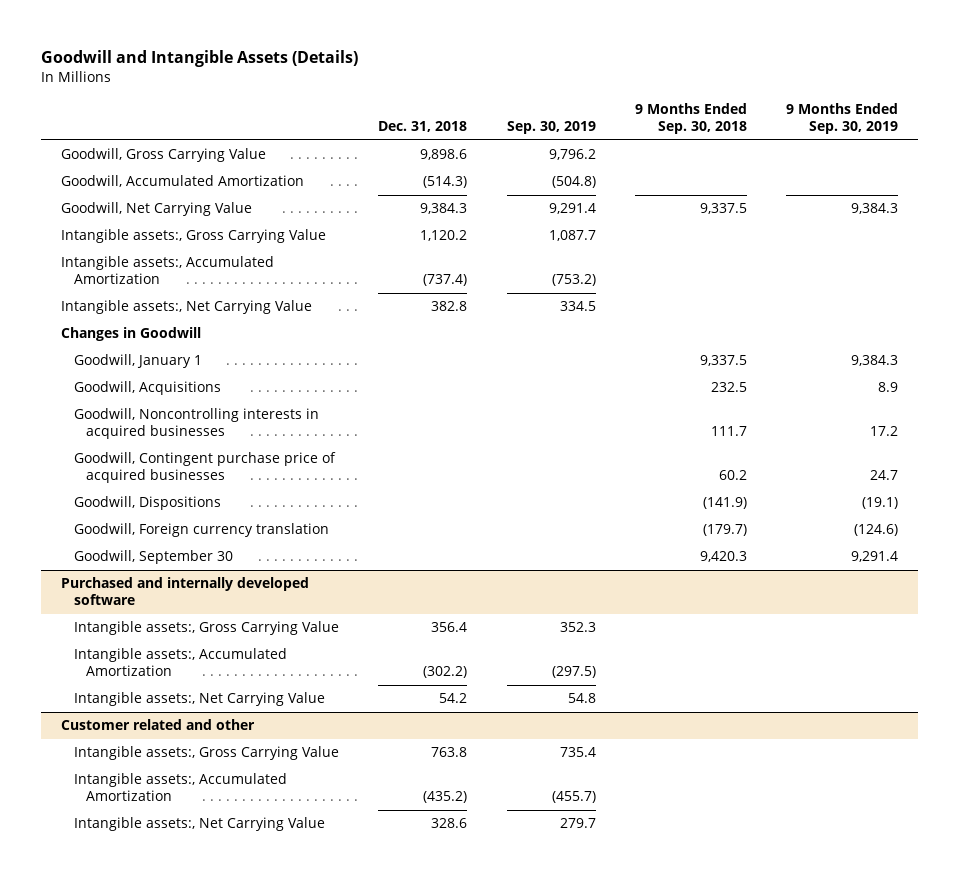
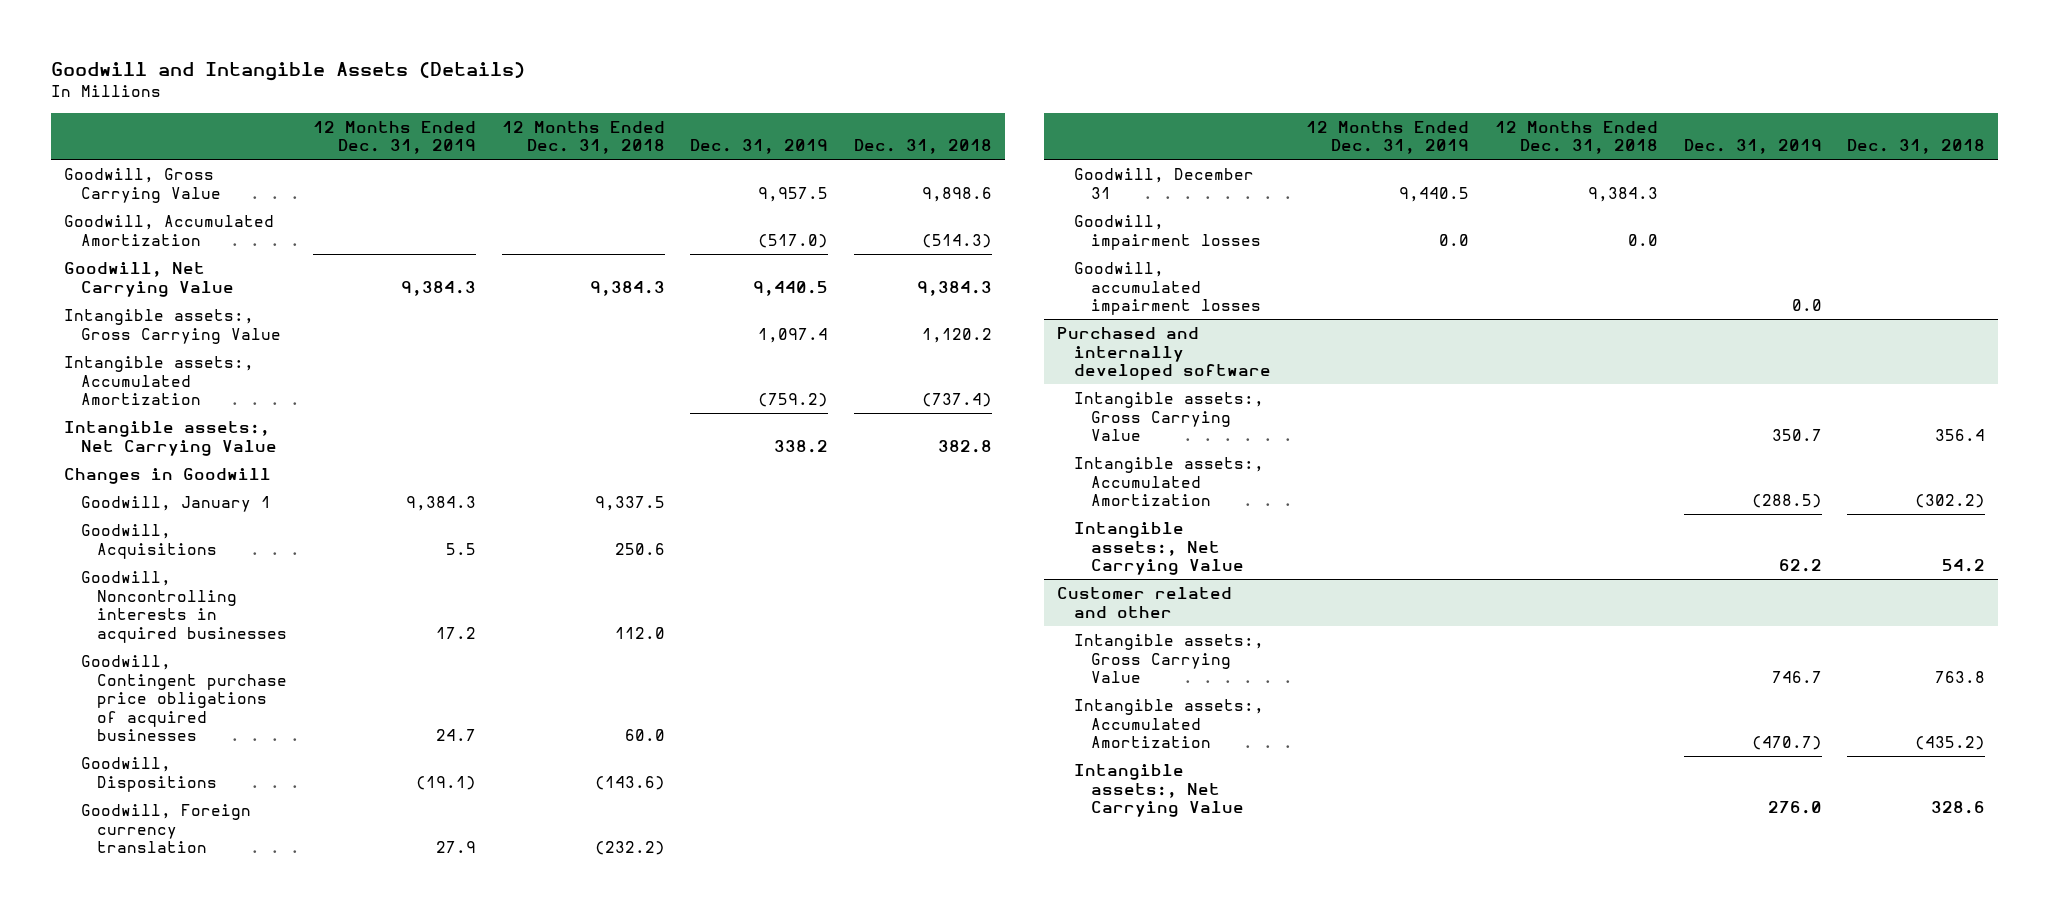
[506,121,596,135] Sep. 30, 2019 -> none
[634,103,747,135] 9 Months Ended Sep. 30, 2018 -> none
[786,103,899,135] 9 Months Ended Sep. 30, 2019 -> none
none -> [313,120,477,155] 12 Months Ended Dec. 31, 2019
none -> [501,120,665,155] 12 Months Ended Dec. 31, 2018
none -> [690,139,829,155] Dec. 31, 2019
[73,452,336,484] Goodwill, Contingent purchase price of acquired businesses -> [80,655,288,742] Goodwill, Contingent purchase price obligations of acquired businesses
[73,550,233,565] Goodwill, September 30 -> [1073,168,1254,199] Goodwill, December 31
none -> [1073,215,1261,250] Goodwill, impairment losses
none -> [1073,262,1261,316] Goodwill, accumulated impairment losses

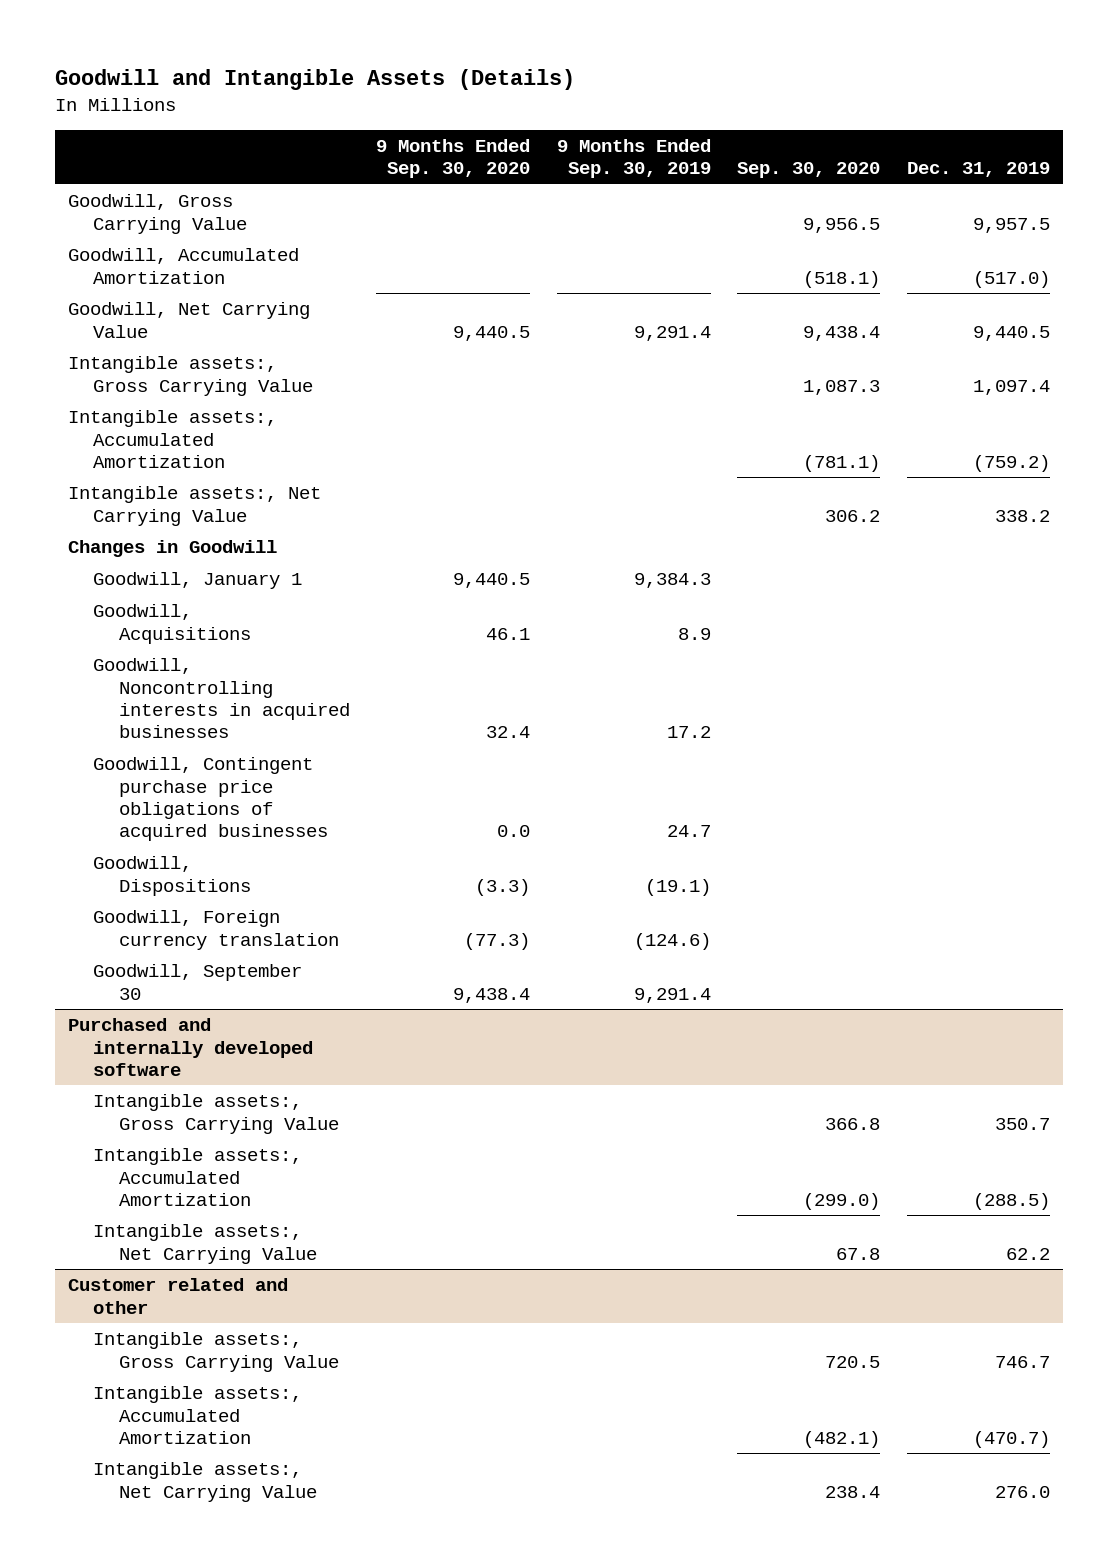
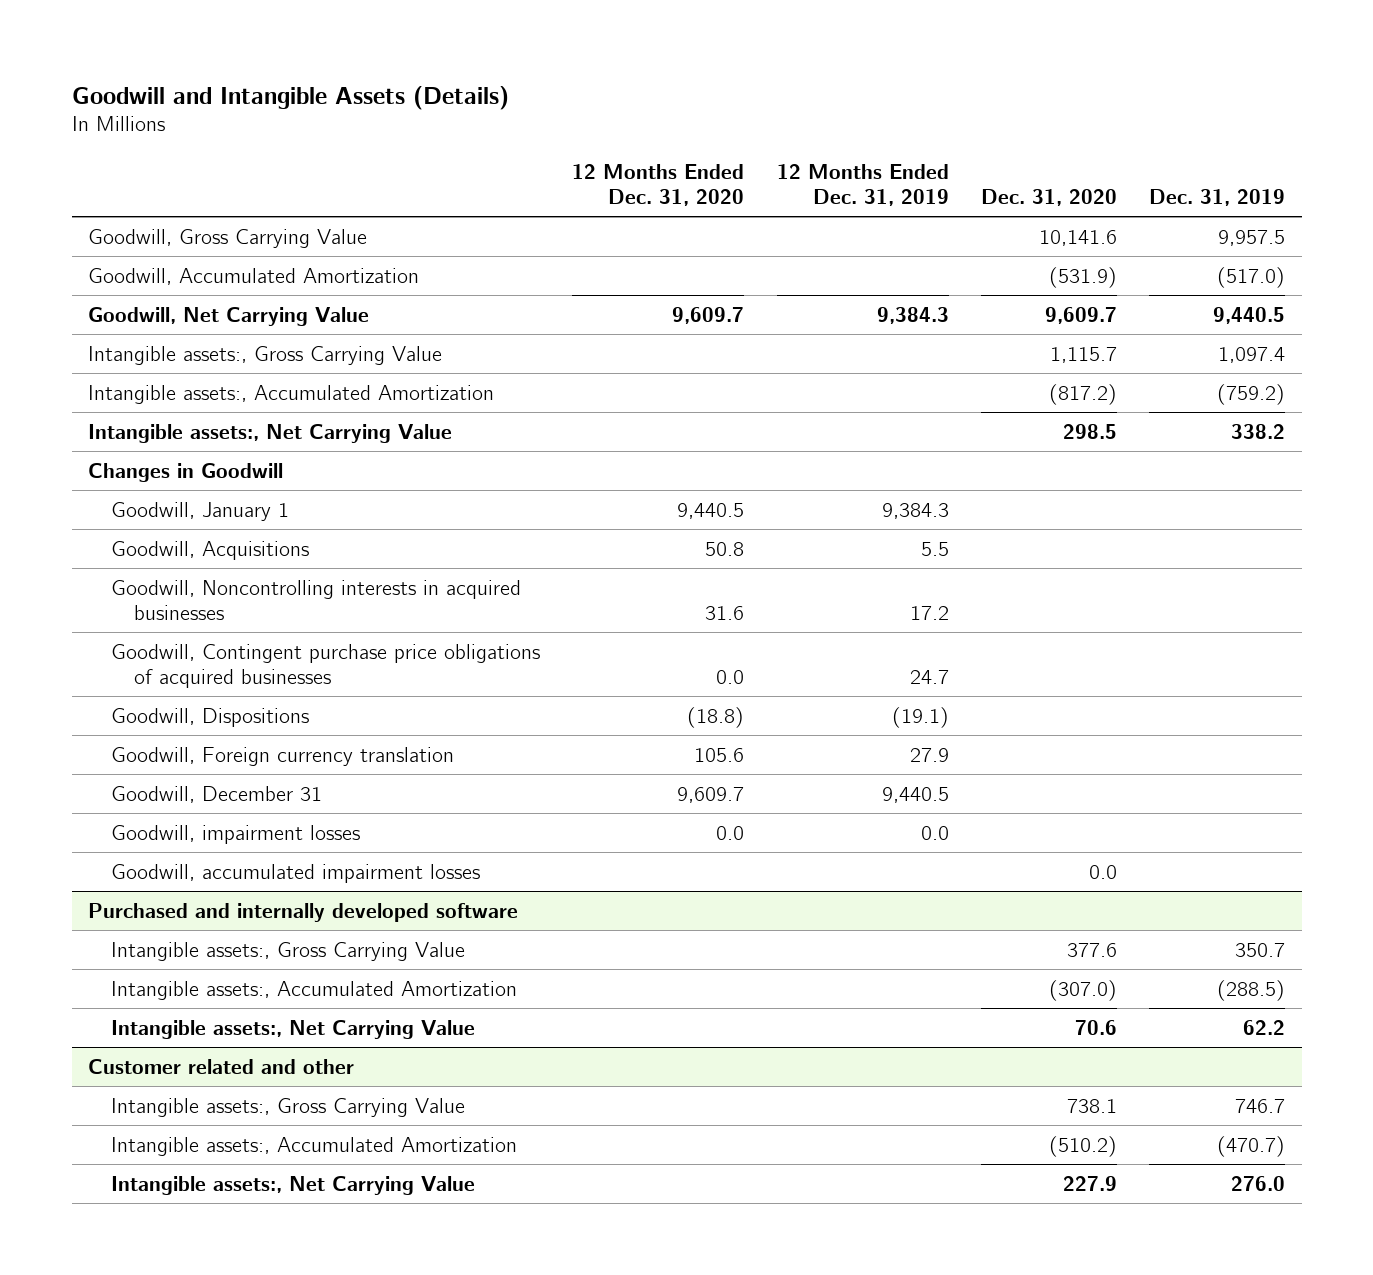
[376,138,531,179] 9 Months Ended Sep. 30, 2020 -> none
[556,138,711,179] 9 Months Ended Sep. 30, 2019 -> none
[737,162,881,179] Sep. 30, 2020 -> none
none -> [572,163,745,207] 12 Months Ended Dec. 31, 2020
none -> [776,163,949,207] 12 Months Ended Dec. 31, 2019
none -> [981,189,1118,207] Dec. 31, 2020
[93,964,303,1000] Goodwill, September 30 -> [110,785,322,803] Goodwill, December 31
none -> [110,824,360,844] Goodwill, impairment losses
none -> [110,863,480,883] Goodwill, accumulated impairment losses

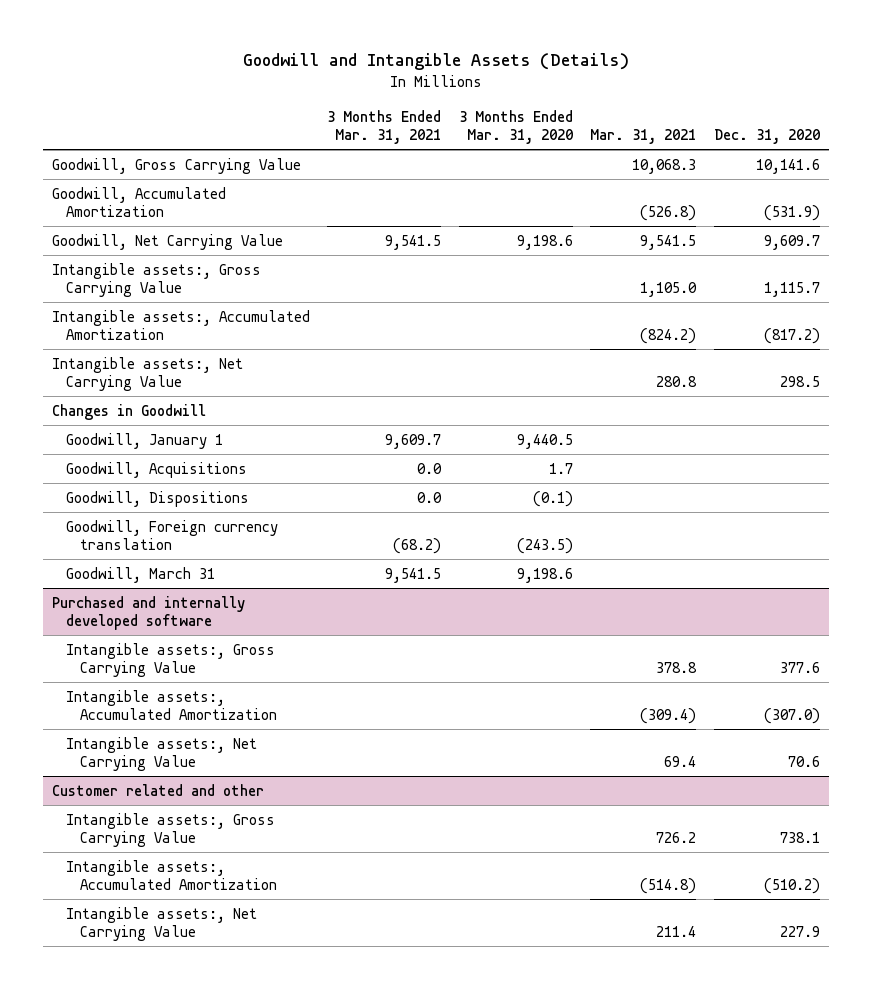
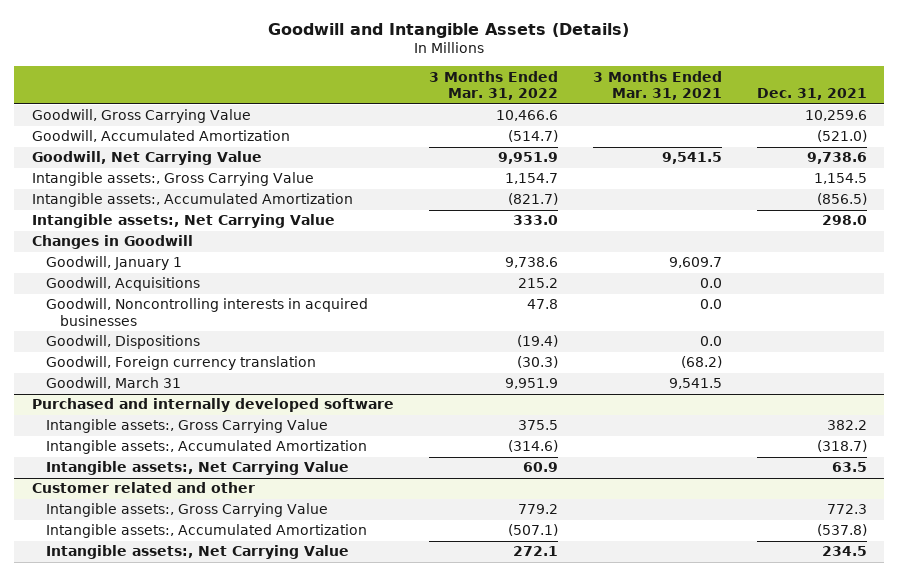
[458,109,573,144] 3 Months Ended Mar. 31, 2020 -> none
[590,128,697,144] Mar. 31, 2021 -> none
[713,128,820,144] Dec. 31, 2020 -> none
none -> [428,70,558,101] 3 Months Ended Mar. 31, 2022
none -> [756,88,867,101] Dec. 31, 2021
none -> [45,298,368,326] Goodwill, Noncontrolling interests in acquired businesses

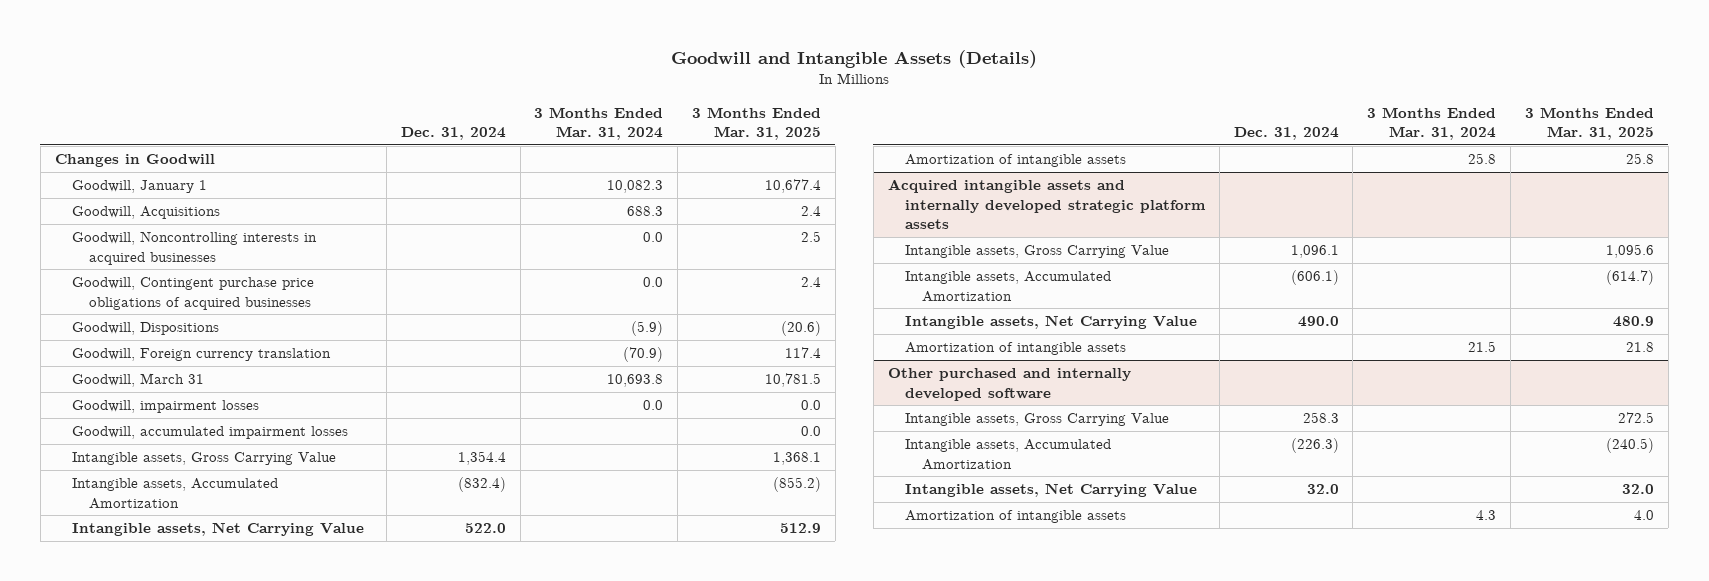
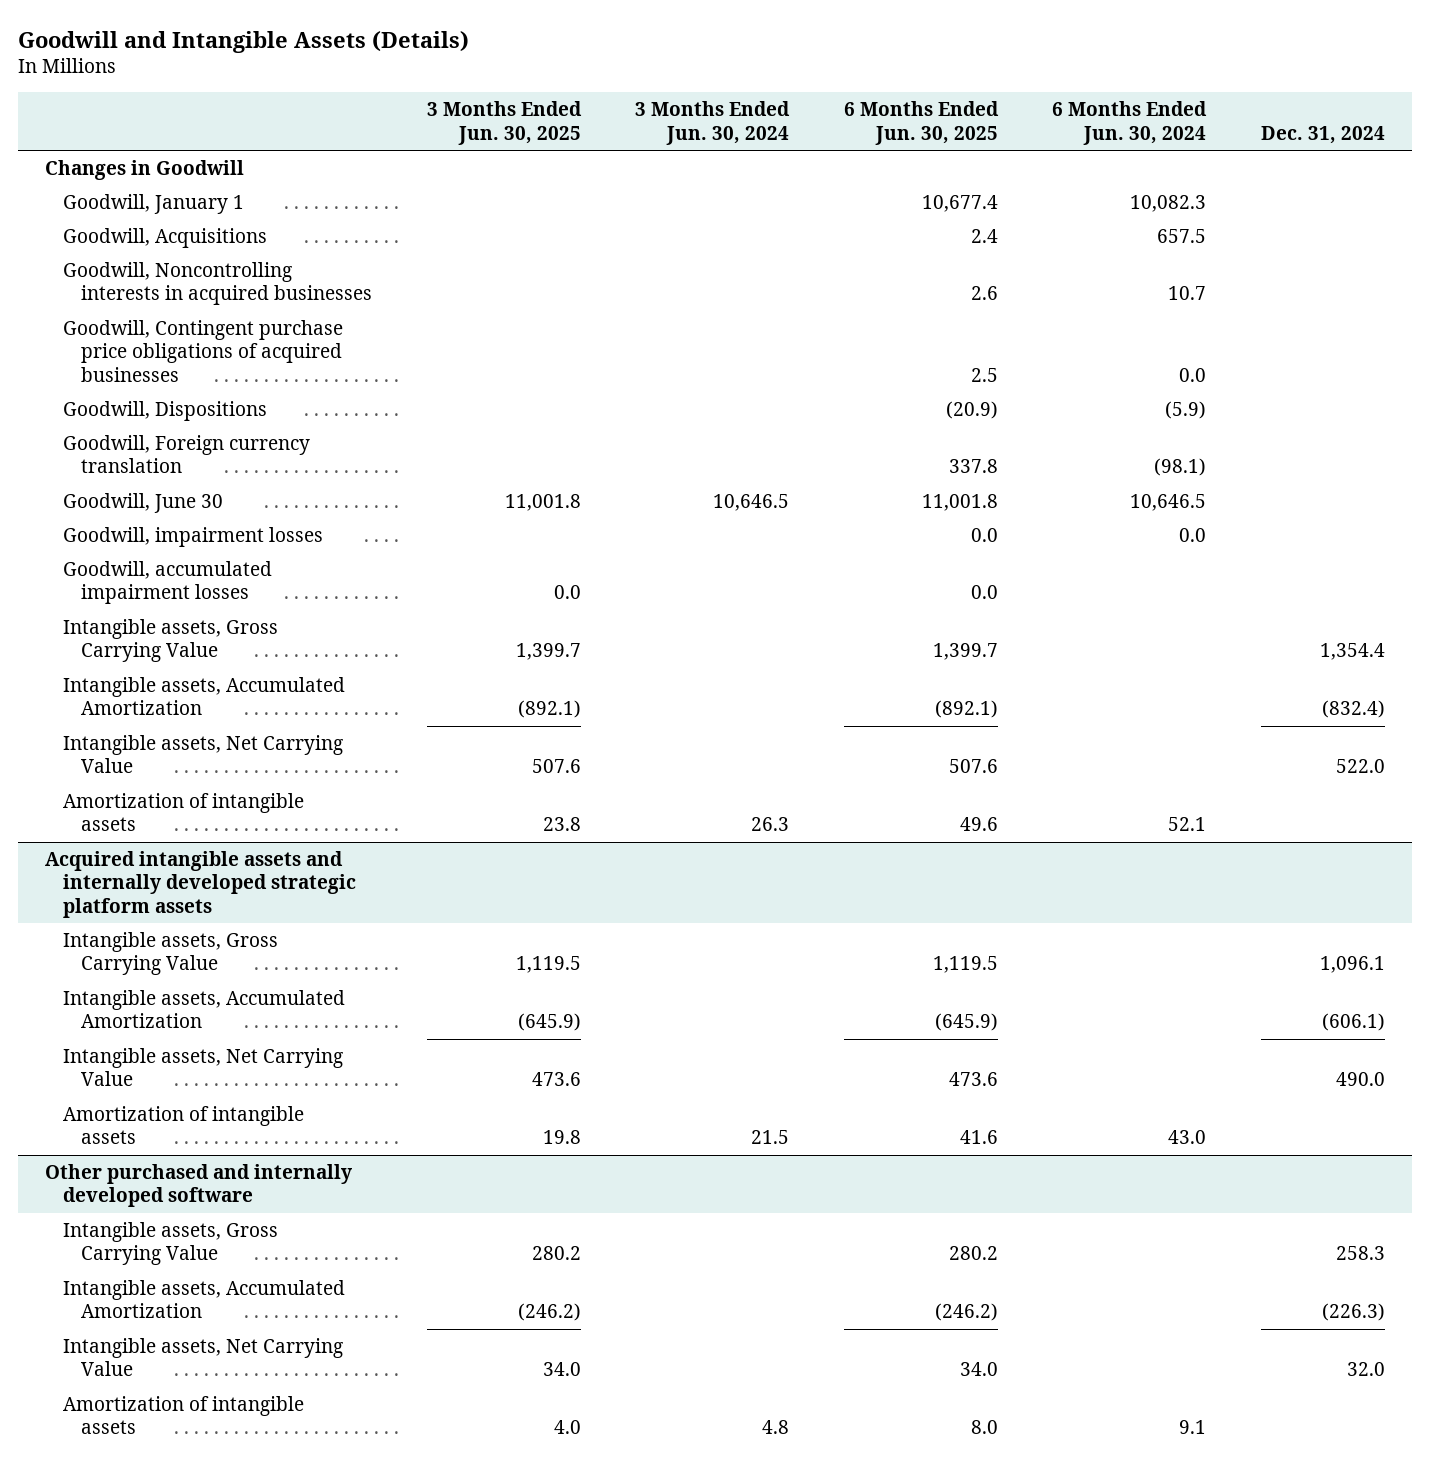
[534,106,664,141] 3 Months Ended Mar. 31, 2024 -> none
[692,106,822,141] 3 Months Ended Mar. 31, 2025 -> none
none -> [426,101,582,145] 3 Months Ended Jun. 30, 2025
none -> [635,101,791,145] 3 Months Ended Jun. 30, 2024
none -> [843,101,999,145] 6 Months Ended Jun. 30, 2025
none -> [1052,101,1208,145] 6 Months Ended Jun. 30, 2024
[71,373,204,388] Goodwill, March 31 -> [63,493,224,514] Goodwill, June 30

